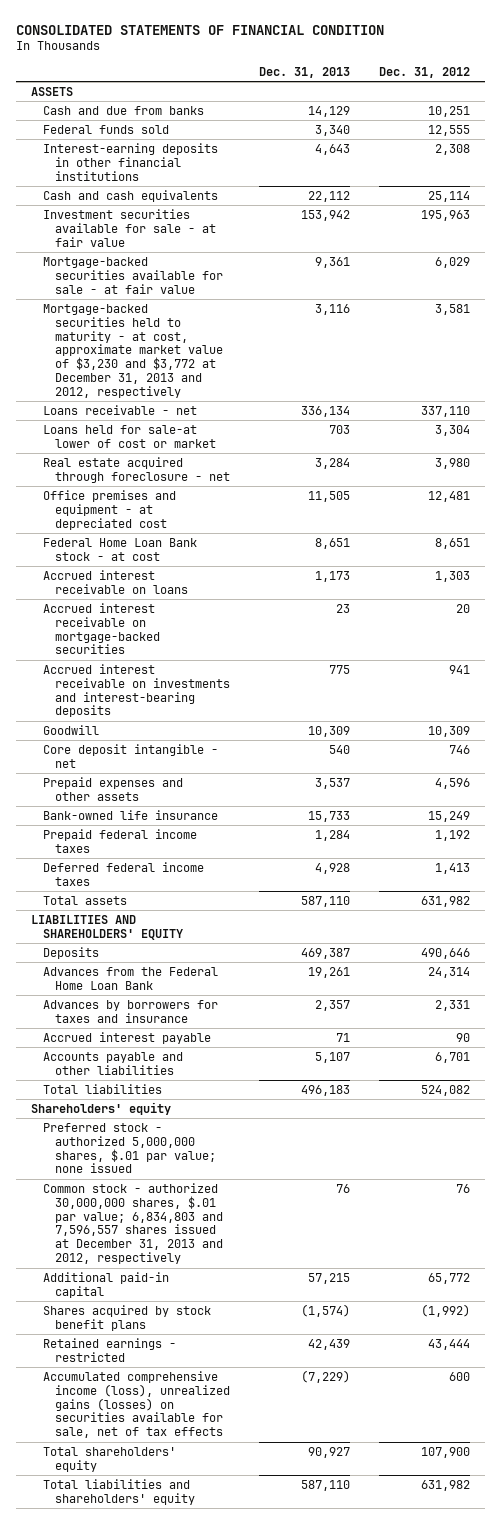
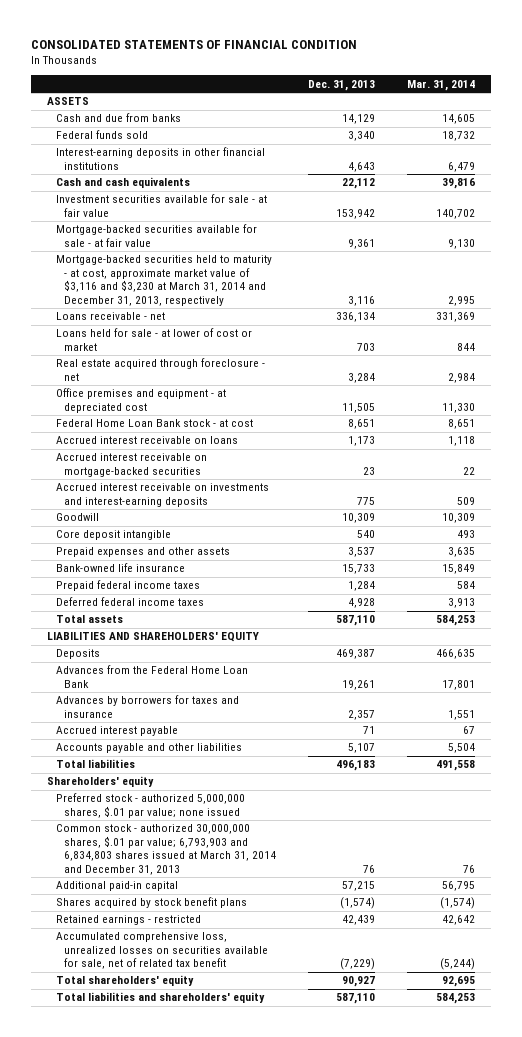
[379,67,471,79] Dec. 31, 2012 -> none
none -> [406,79,475,91] Mar. 31, 2014
[42,303,223,398] Mortgage-backed securities held to maturity - at cost, approximate market value of $3,230 and $3,772 at December 31, 2013 and 2012, respectively -> [55,255,272,306] Mortgage-backed securities held to maturity - at cost, approximate market value of $3,116 and $3,230 at March 31, 2014 and December 31, 2013, respectively
[42,424,216,448] Loans held for sale-at lower of cost or market -> [55,328,252,351] Loans held for sale - at lower of cost or market
[42,663,230,718] Accrued interest receivable on investments and interest-bearing deposits -> [55,483,269,507] Accrued interest receivable on investments and interest-earning deposits
[42,743,218,768] Core deposit intangible - net -> [55,530,171,541] Core deposit intangible
[42,1182,223,1265] Common stock - authorized 30,000,000 shares, $.01 par value; 6,834,803 and 7,596,557 shares issued at December 31, 2013 and 2012, respectively -> [55,824,277,875] Common stock - authorized 30,000,000 shares, $.01 par value; 6,793,903 and 6,834,803 shares issued at March 31, 2014 and December 31, 2013
[42,1370,230,1439] Accumulated comprehensive income (loss), unrealized gains (losses) on securities available for sale, net of tax effects -> [55,932,269,970] Accumulated comprehensive loss, unrealized losses on securities available for sale, net of related tax benefit

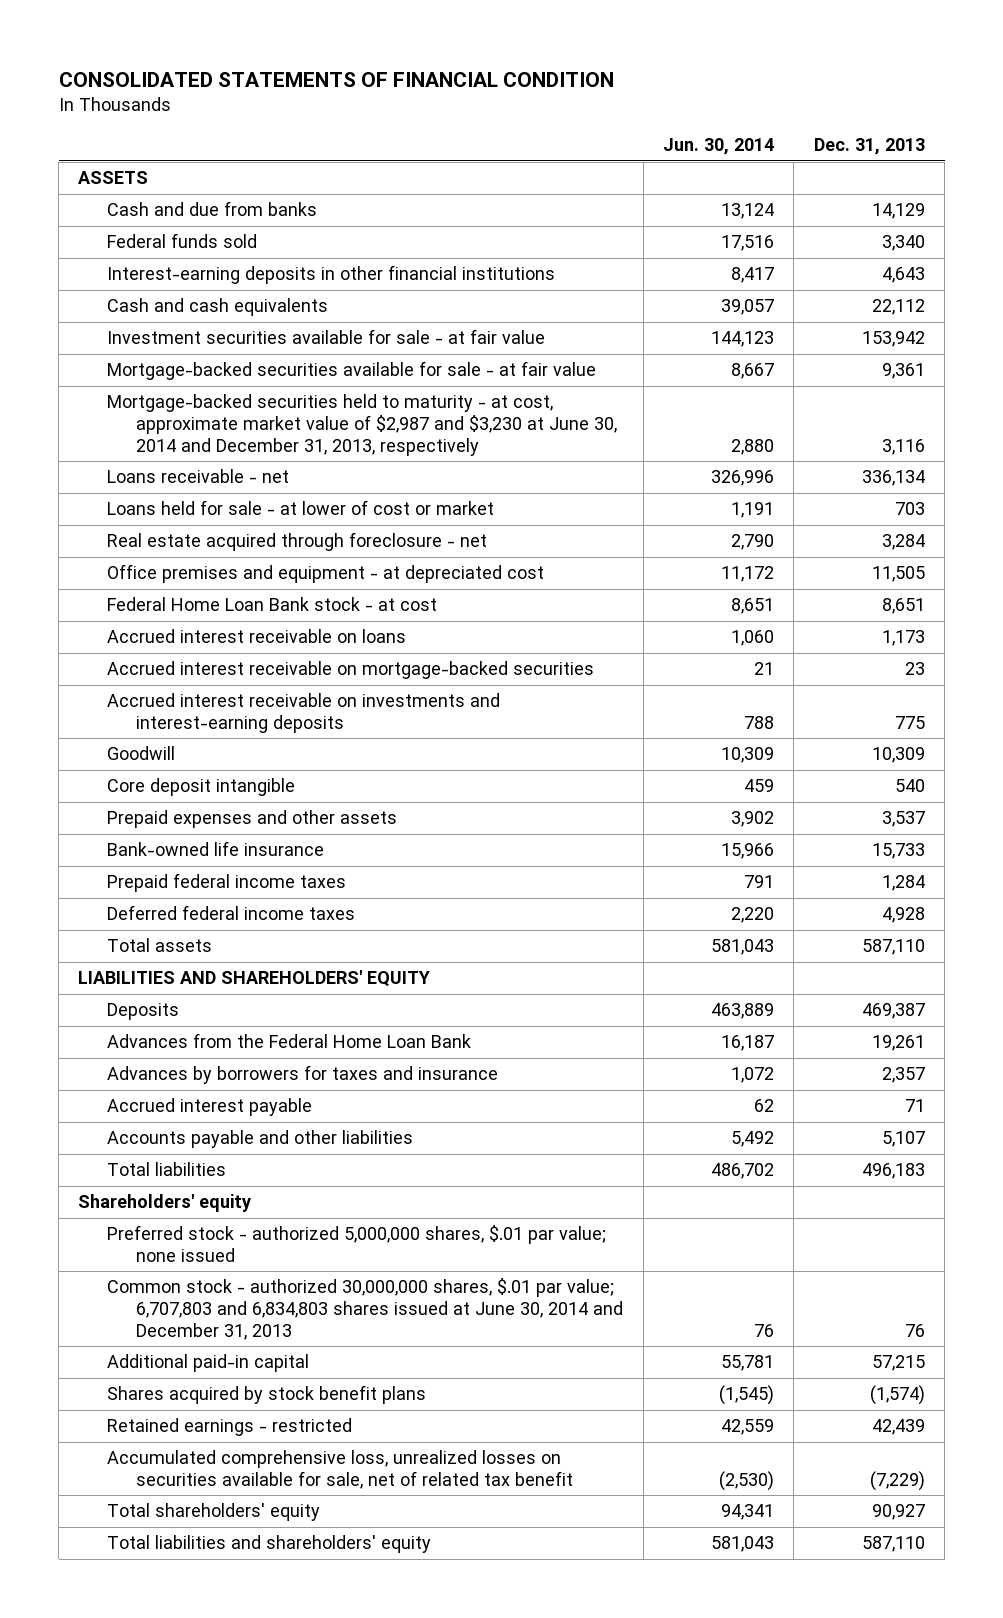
[406,79,475,91] Mar. 31, 2014 -> none
none -> [662,138,774,156] Jun. 30, 2014
[55,255,272,306] Mortgage-backed securities held to maturity - at cost, approximate market value of $3,116 and $3,230 at March 31, 2014 and December 31, 2013, respectively -> [107,394,618,456] Mortgage-backed securities held to maturity - at cost, approximate market value of $2,987 and $3,230 at June 30, 2014 and December 31, 2013, respectively
[55,824,277,875] Common stock - authorized 30,000,000 shares, $.01 par value; 6,793,903 and 6,834,803 shares issued at March 31, 2014 and December 31, 2013 -> [107,1278,624,1340] Common stock - authorized 30,000,000 shares, $.01 par value; 6,707,803 and 6,834,803 shares issued at June 30, 2014 and December 31, 2013

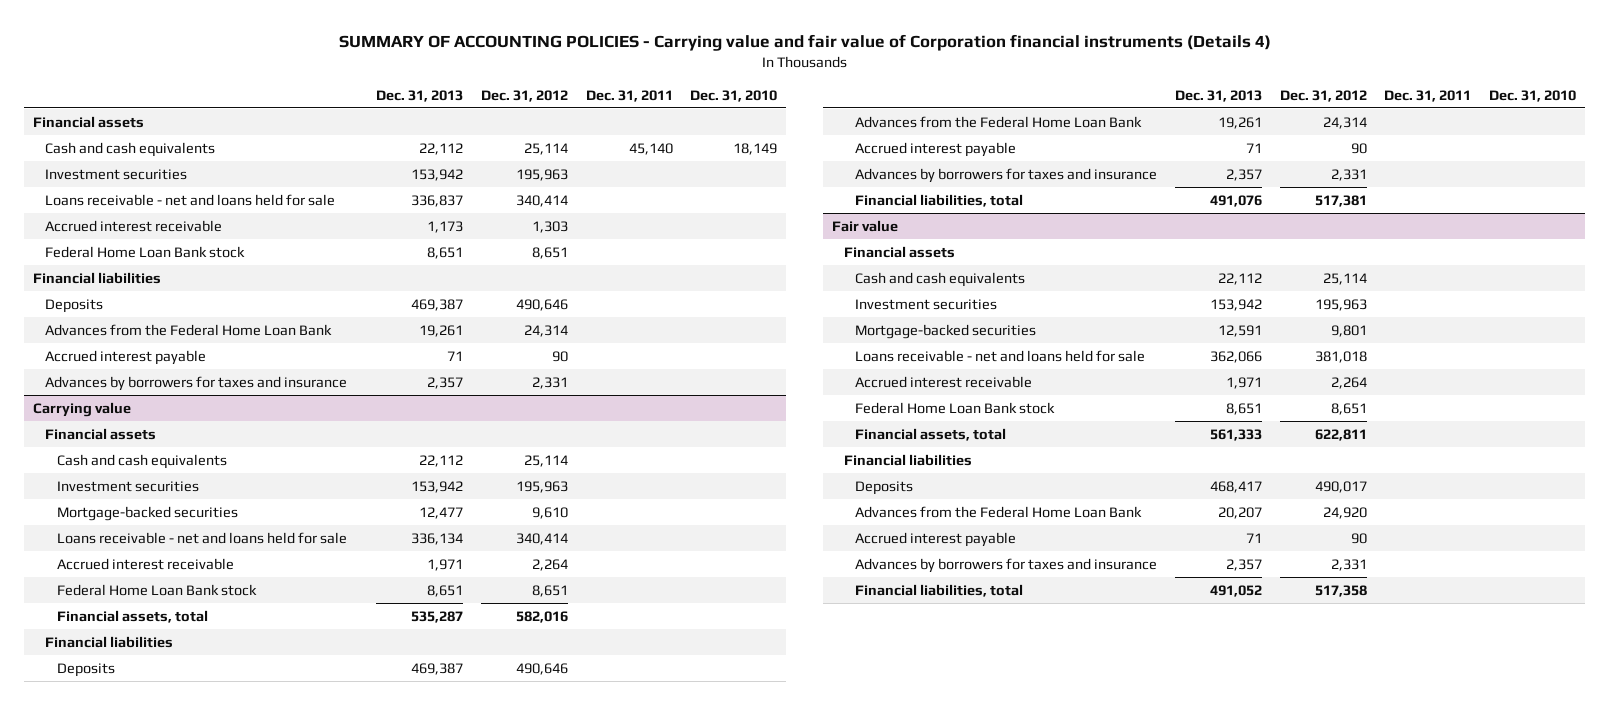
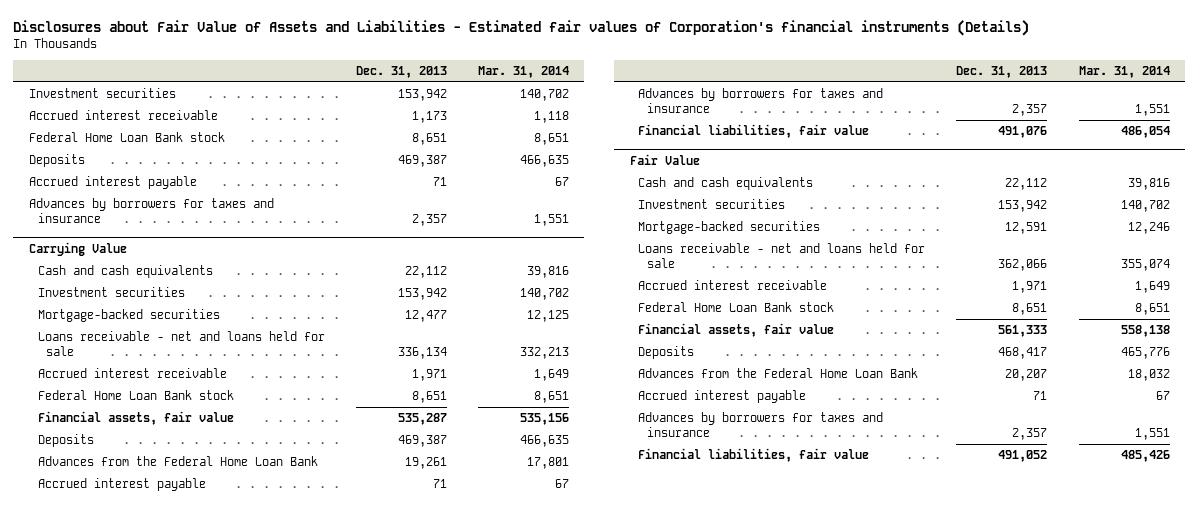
[338,34,1271,52] SUMMARY OF ACCOUNTING POLICIES - Carrying value and fair value of Corporation financial instruments (Details 4) -> [13,19,1030,36] Disclosures about Fair Value of Assets and Liabilities - Estimated fair values of Corporation's financial instruments (Details)
[481,89,569,102] Dec. 31, 2012 -> none
[585,89,673,102] Dec. 31, 2011 -> none
[690,89,778,102] Dec. 31, 2010 -> none
none -> [477,65,569,78] Mar. 31, 2014
[33,115,145,128] Financial assets -> none
[45,141,216,157] Cash and cash equivalents -> none
[45,193,336,206] Loans receivable - net and loans held for sale -> none
[33,271,162,284] Financial liabilities -> none
[45,323,333,336] Advances from the Federal Home Loan Bank -> none
[45,427,157,440] Financial assets -> none
[33,401,132,417] Carrying value -> [28,241,127,256] Carrying Value
[45,635,174,648] Financial liabilities -> none
[56,609,208,623] Financial assets, total -> [37,411,234,426] Financial assets, fair value
[843,245,955,258] Financial assets -> none
[855,193,1024,207] Financial liabilities, total -> [638,124,870,139] Financial liabilities, fair value
[831,219,898,232] Fair value -> [629,153,700,165] Fair Value
[843,453,972,466] Financial liabilities -> none
[855,427,1007,441] Financial assets, total -> [638,323,835,338] Financial assets, fair value
[855,583,1024,597] Financial liabilities, total -> [638,448,870,463] Financial liabilities, fair value

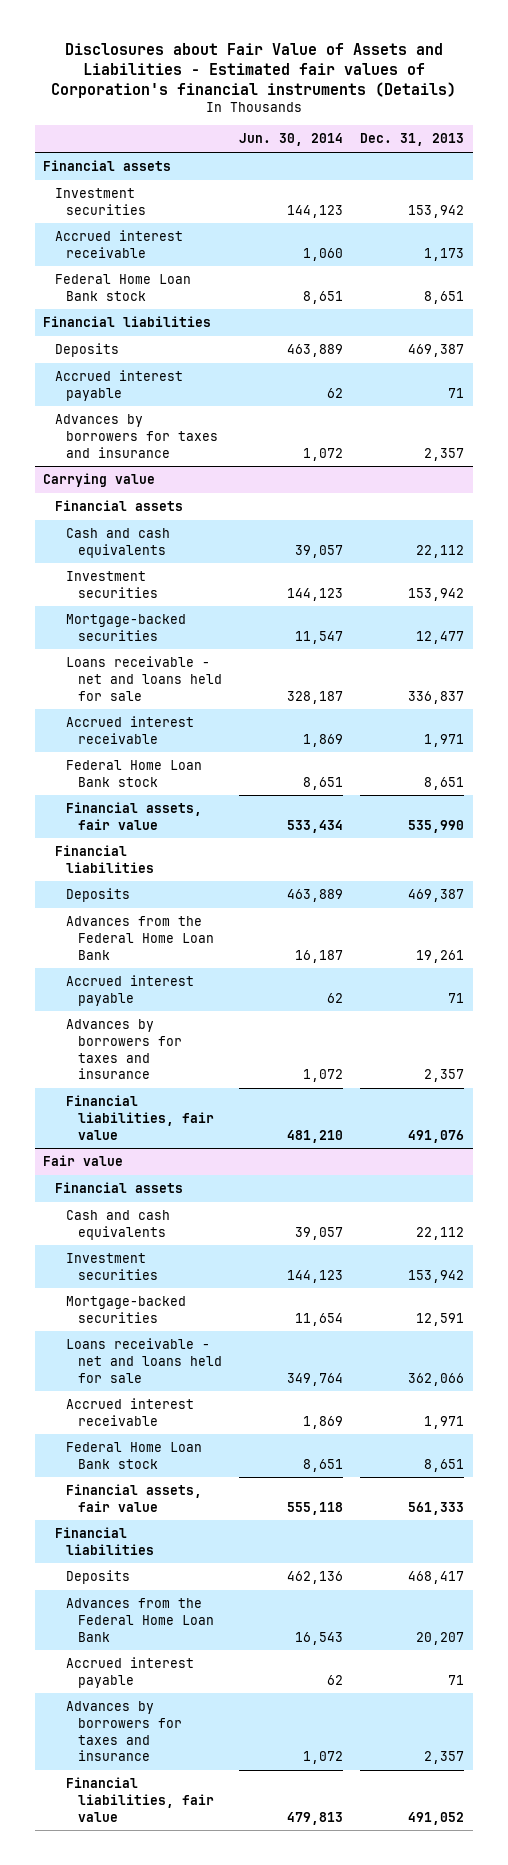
[477,65,569,78] Mar. 31, 2014 -> none
none -> [239,133,344,147] Jun. 30, 2014
none -> [43,160,172,172] Financial assets
none -> [43,316,212,328] Financial liabilities
[28,241,127,256] Carrying Value -> [43,473,156,488] Carrying value
none -> [54,500,183,512] Financial assets
[397,347,447,360] 336,134 -> [408,690,465,704] 336,837
[397,413,447,426] 535,287 -> [408,819,465,833] 535,990
none -> [54,845,155,873] Financial liabilities
[629,153,700,165] Fair Value -> [43,1155,124,1167] Fair value
none -> [54,1182,183,1194] Financial assets
none -> [54,1527,155,1555] Financial liabilities

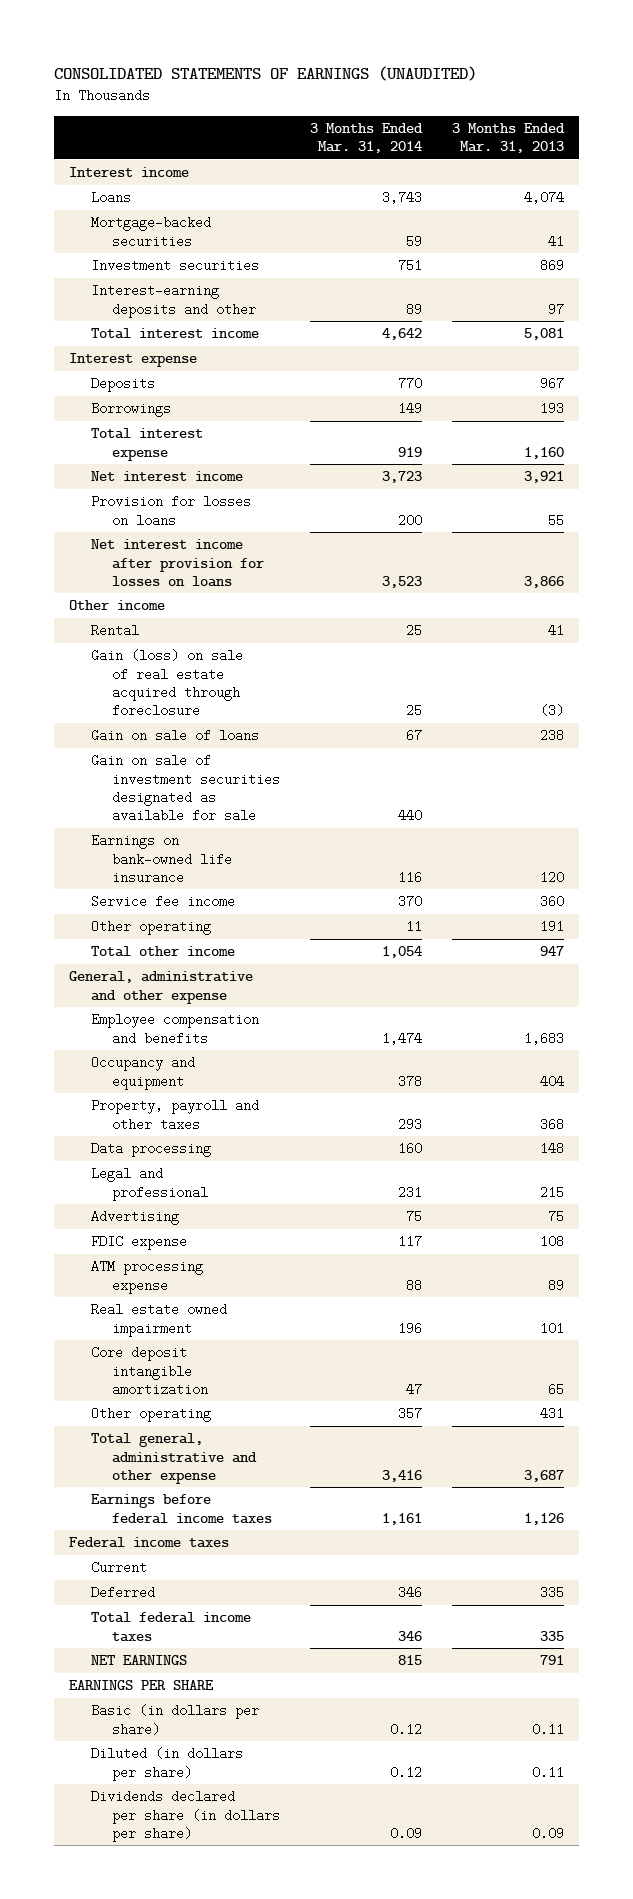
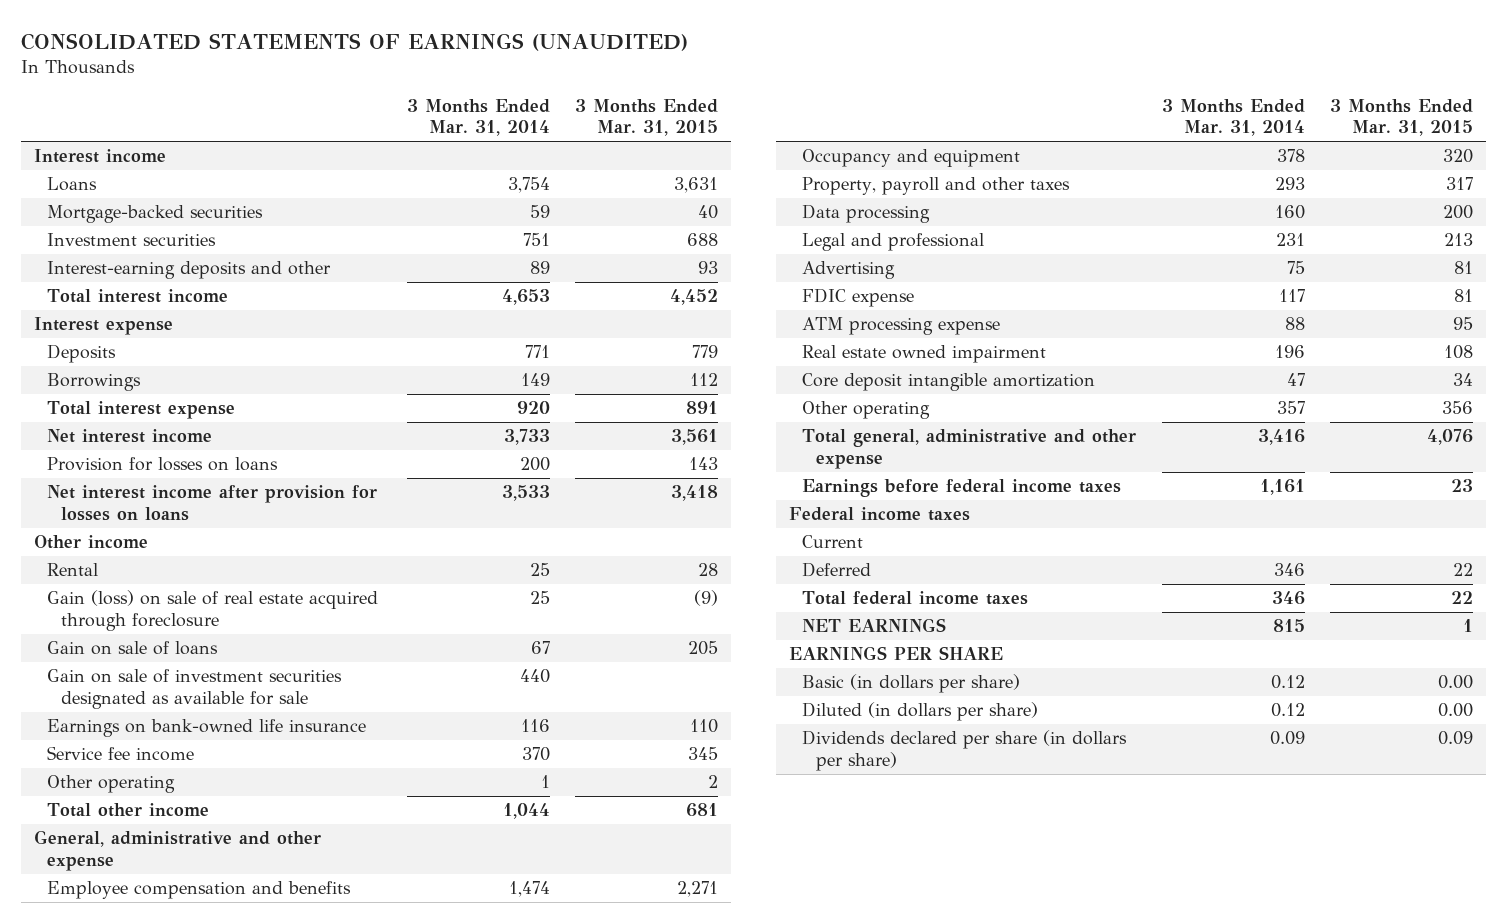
[451,122,565,154] 3 Months Ended Mar. 31, 2013 -> none
none -> [575,98,719,137] 3 Months Ended Mar. 31, 2015
[382,191,423,205] 3,743 -> [507,177,550,194] 3,754
[382,328,423,341] 4,642 -> [501,289,550,306] 4,653
[398,377,423,391] 770 -> [524,345,550,359] 771
[398,446,423,457] 919 -> [516,401,550,415] 920
[382,471,423,484] 3,723 -> [503,429,550,446] 3,733
[382,575,423,588] 3,523 -> [501,485,550,502] 3,533
[406,920,423,934] 11 -> [540,775,550,789] 1
[382,946,423,959] 1,054 -> [502,803,550,820] 1,044

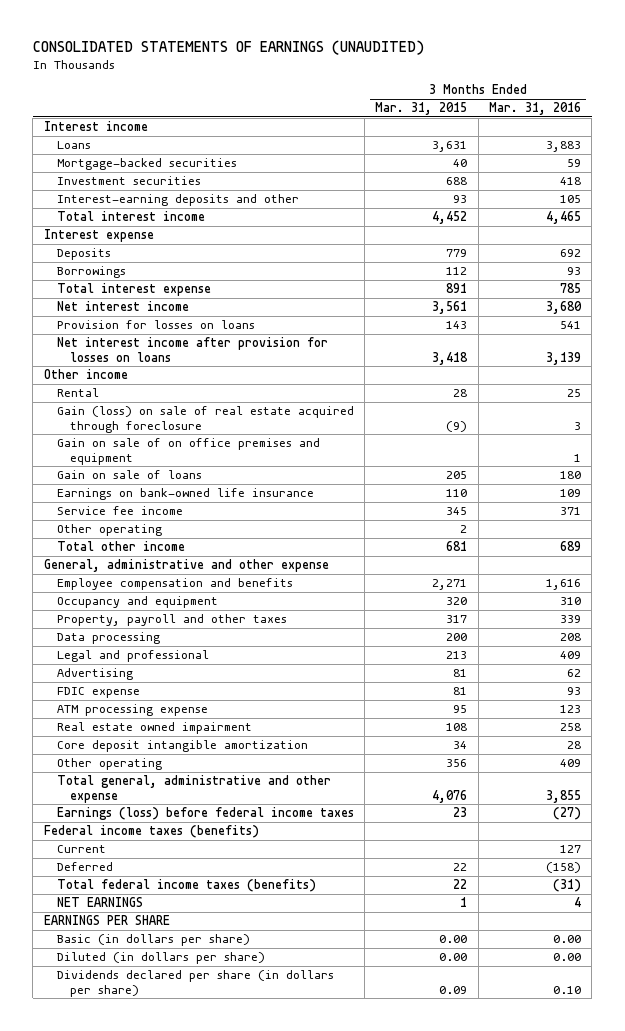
[406,98,550,137] 3 Months Ended Mar. 31, 2014 -> none
none -> [489,102,582,116] Mar. 31, 2016
none -> [56,438,320,465] Gain on sale of on office premises and equipment
[47,669,343,709] Gain on sale of investment securities designated as available for sale -> none
[802,479,1122,498] Earnings before federal income taxes -> [56,807,354,821] Earnings (loss) before federal income taxes
[788,507,970,522] Federal income taxes -> [43,825,259,839] Federal income taxes (benefits)
[802,591,1029,606] Total federal income taxes -> [56,879,316,893] Total federal income taxes (benefits)

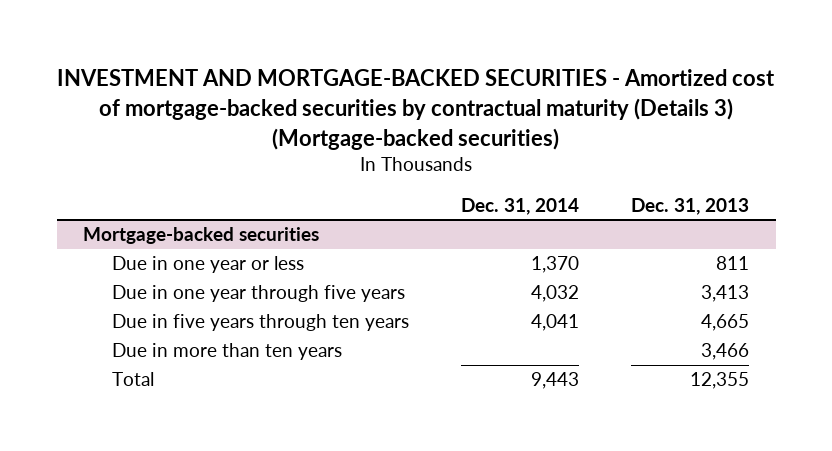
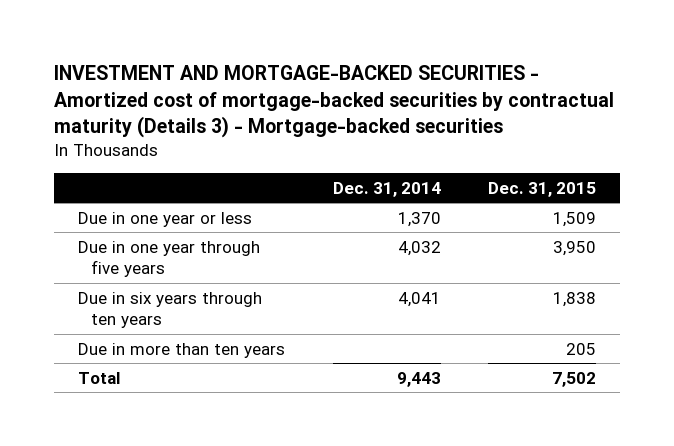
[57,69,776,150] INVESTMENT AND MORTGAGE-BACKED SECURITIES - Amortized cost of mortgage-backed securities by contractual maturity (Details 3) (Mortgage-backed securities) -> [53,65,614,139] INVESTMENT AND MORTGAGE-BACKED SECURITIES - Amortized cost of mortgage-backed securities by contractual maturity (Details 3) - Mortgage-backed securities
[631,197,750,215] Dec. 31, 2013 -> none
none -> [488,181,597,197] Dec. 31, 2015
[82,227,319,245] Mortgage-backed securities -> none
[111,314,409,332] Due in five years through ten years -> [77,291,262,329] Due in six years through ten years

